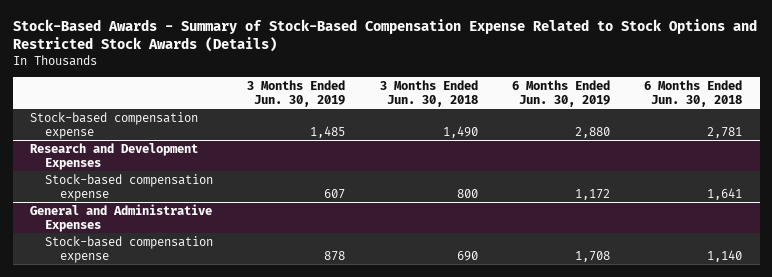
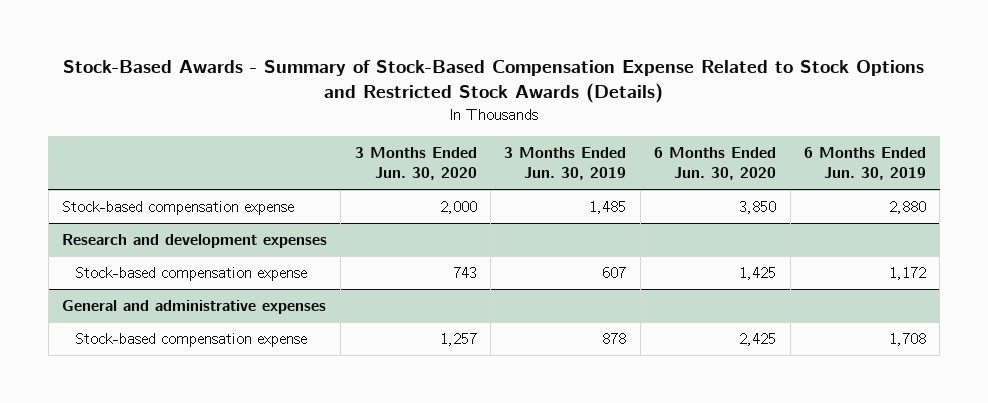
[379,79,478,107] 3 Months Ended Jun. 30, 2018 -> none
[644,79,743,107] 6 Months Ended Jun. 30, 2018 -> none
none -> [354,147,477,181] 3 Months Ended Jun. 30, 2020
none -> [654,147,777,181] 6 Months Ended Jun. 30, 2020
[29,142,198,170] Research and Development Expenses -> [61,234,327,249] Research and development expenses
[29,203,212,232] General and Administrative Expenses -> [61,300,326,315] General and administrative expenses

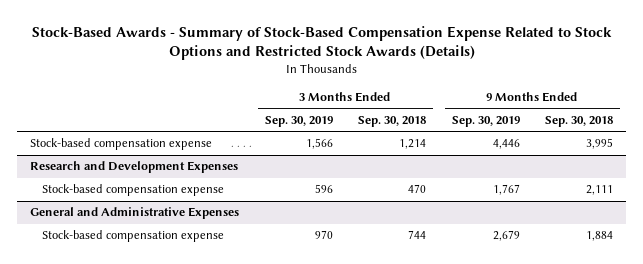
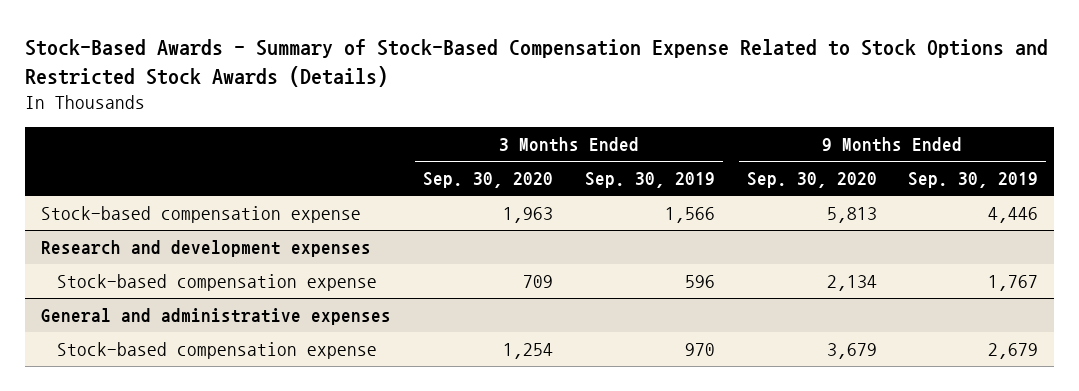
[358,115,427,127] Sep. 30, 2018 -> none
[545,115,614,127] Sep. 30, 2018 -> none
none -> [422,172,553,189] Sep. 30, 2020
none -> [746,172,877,189] Sep. 30, 2020
[30,161,239,174] Research and Development Expenses -> [40,240,371,258] Research and development expenses
[30,207,240,220] General and Administrative Expenses -> [40,308,391,326] General and administrative expenses

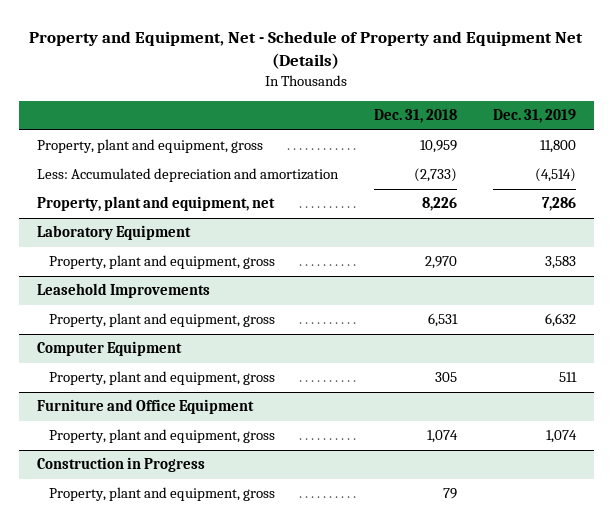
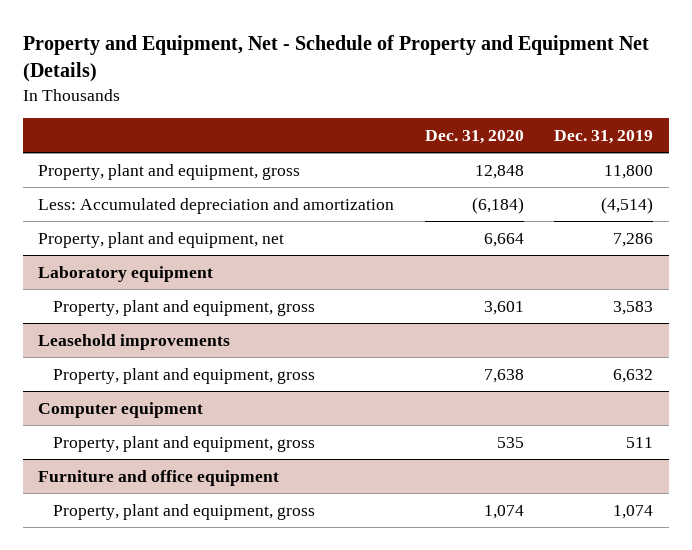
[373,109,457,124] Dec. 31, 2018 -> none
none -> [424,129,524,144] Dec. 31, 2020
[37,225,192,241] Laboratory Equipment -> [38,265,214,282] Laboratory equipment
[37,283,211,299] Leasehold Improvements -> [38,333,231,350] Leasehold improvements
[37,341,183,357] Computer Equipment -> [38,401,204,418] Computer equipment
[37,399,255,415] Furniture and Office Equipment -> [38,469,280,486] Furniture and office equipment
[37,457,206,473] Construction in Progress -> none
[48,487,275,502] Property, plant and equipment, gross -> none

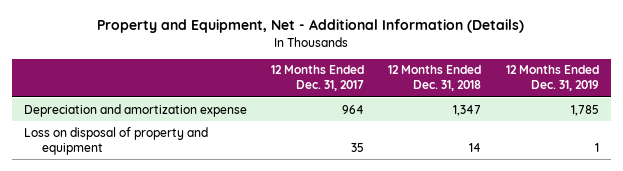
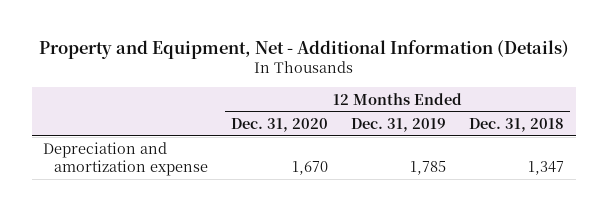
[271,65,365,92] 12 Months Ended Dec. 31, 2017 -> none
none -> [230,117,328,132] Dec. 31, 2020
[23,126,208,155] Loss on disposal of property and equipment -> none

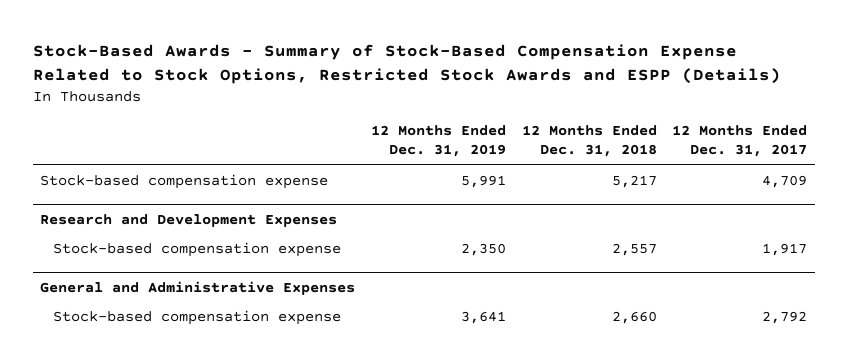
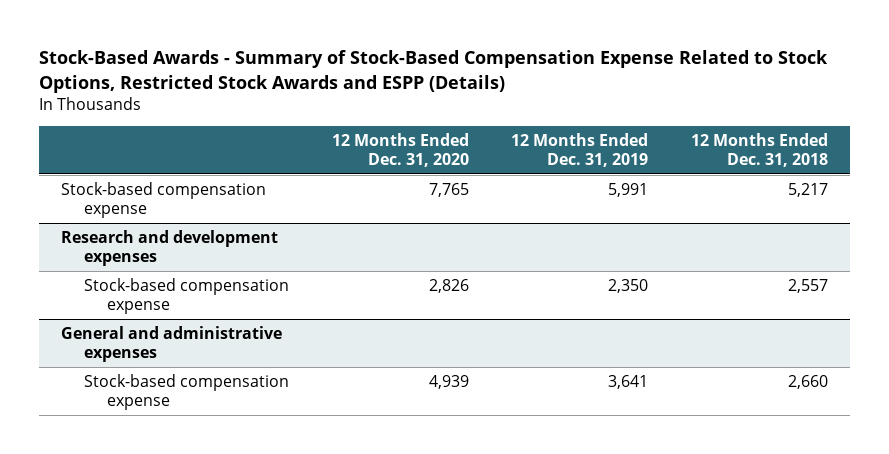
[672,125,808,158] 12 Months Ended Dec. 31, 2017 -> none
none -> [331,132,469,168] 12 Months Ended Dec. 31, 2020
[40,213,338,227] Research and Development Expenses -> [60,230,278,267] Research and development expenses
[40,280,356,295] General and Administrative Expenses -> [60,326,282,363] General and administrative expenses

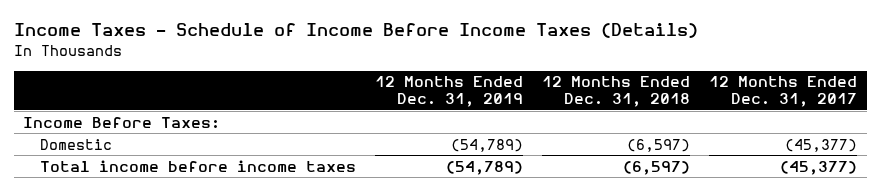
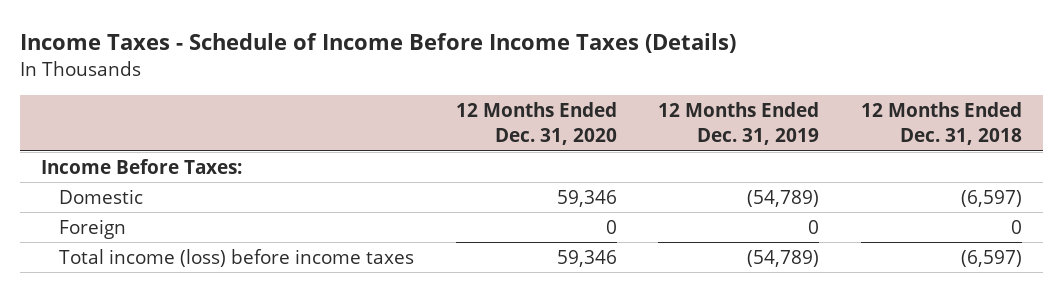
[709,76,858,108] 12 Months Ended Dec. 31, 2017 -> none
none -> [455,102,617,146] 12 Months Ended Dec. 31, 2020
none -> [58,218,126,239] Foreign
[39,159,356,172] Total income before income taxes -> [58,248,414,267] Total income (loss) before income taxes

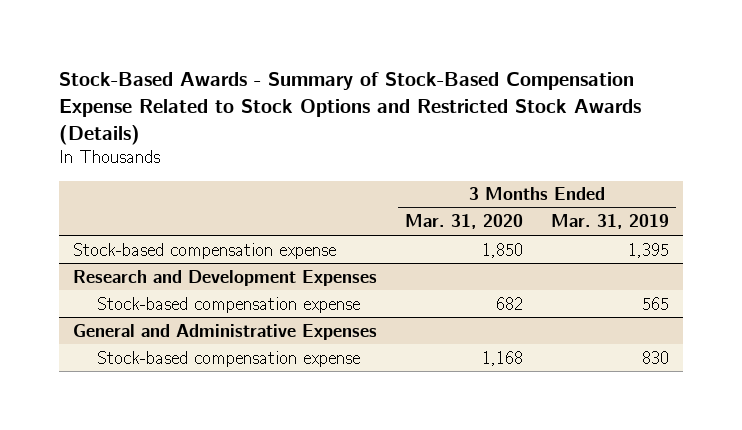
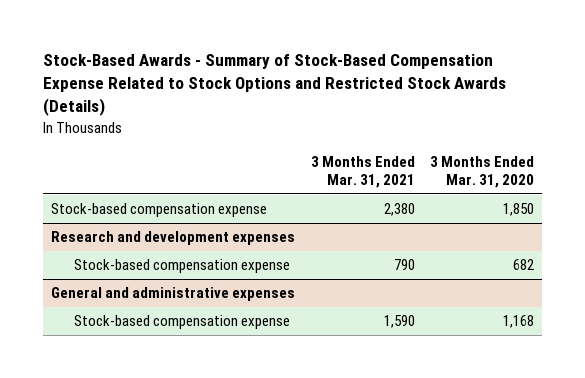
[551,214,670,230] Mar. 31, 2019 -> none
none -> [310,155,415,189] 3 Months Ended Mar. 31, 2021
[72,269,377,286] Research and Development Expenses -> [50,231,295,246] Research and development expenses
[72,323,377,340] General and Administrative Expenses -> [50,287,295,302] General and administrative expenses

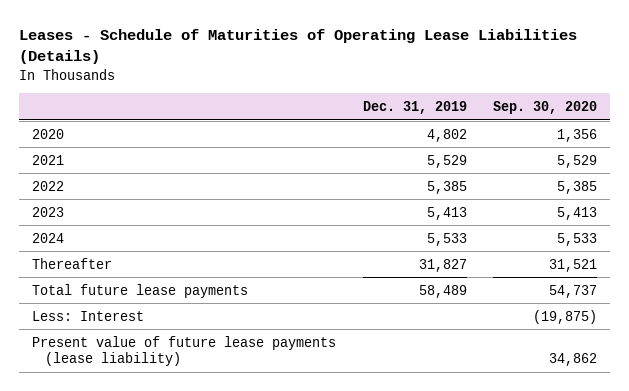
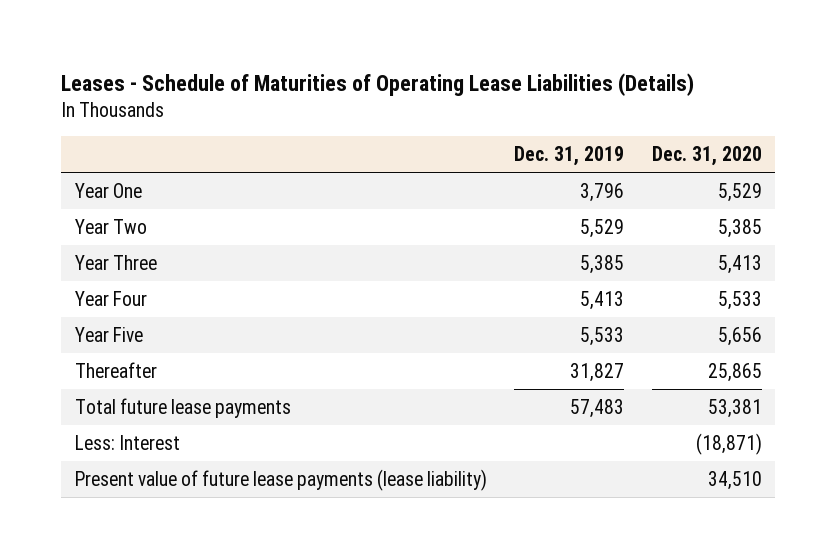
[493,101,598,115] Sep. 30, 2020 -> none
none -> [651,146,762,167] Dec. 31, 2020
[31,128,64,139] 2020 -> none
none -> [74,182,142,198] Year One
[31,154,64,165] 2021 -> [74,218,147,234] Year Two
[31,180,64,191] 2022 -> [74,254,157,270] Year Three
[31,206,64,217] 2023 -> [74,290,147,306] Year Four
[31,232,64,243] 2024 -> [74,326,143,342] Year Five
[418,284,467,298] 58,489 -> [570,398,625,418] 57,483

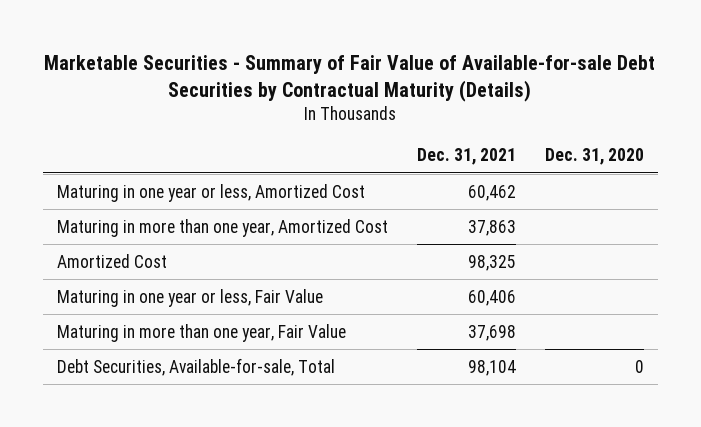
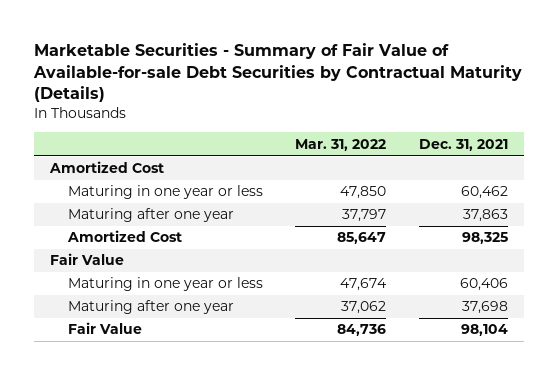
[544,148,644,166] Dec. 31, 2020 -> none
none -> [295,138,387,151] Mar. 31, 2022
none -> [49,161,165,174] Amortized Cost
[57,183,366,202] Maturing in one year or less, Amortized Cost -> [67,185,263,200] Maturing in one year or less
[57,218,389,237] Maturing in more than one year, Amortized Cost -> [67,208,234,223] Maturing after one year
none -> [50,253,125,266] Fair Value
[57,288,324,307] Maturing in one year or less, Fair Value -> [67,277,263,292] Maturing in one year or less
[57,323,347,342] Maturing in more than one year, Fair Value -> [67,300,234,315] Maturing after one year
[57,357,336,376] Debt Securities, Available-for-sale, Total -> [67,322,142,335] Fair Value

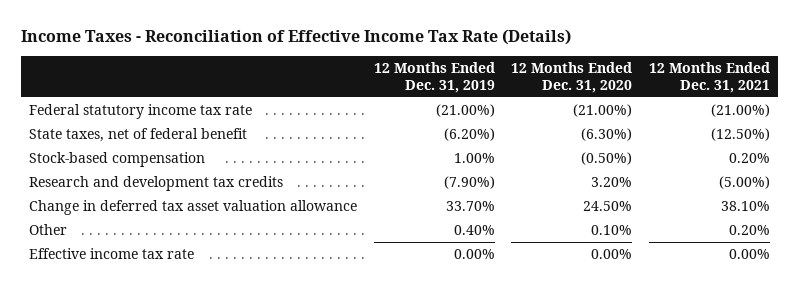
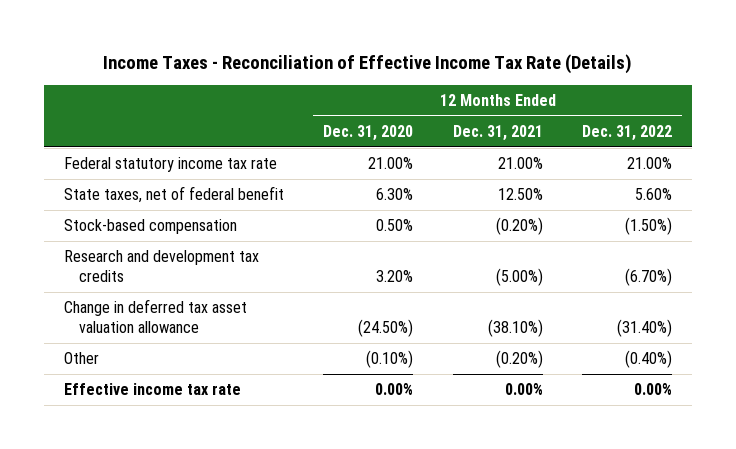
[373,61,495,94] 12 Months Ended Dec. 31, 2019 -> none
none -> [582,125,673,142] Dec. 31, 2022
[573,103,633,117] (21.00%) -> [368,157,414,170] 21.00%
[711,103,771,117] (21.00%) -> [497,157,543,170] 21.00%
[581,127,633,141] (6.30%) -> [376,188,414,201] 6.30%
[711,127,771,141] (12.50%) -> [497,188,543,201] 12.50%
[581,151,633,165] (0.50%) -> [376,219,414,232] 0.50%
[729,152,771,163] 0.20% -> [495,217,543,236] (0.20%)
[583,200,633,211] 24.50% -> [358,319,414,338] (24.50%)
[721,200,771,211] 38.10% -> [487,319,543,338] (38.10%)
[591,224,633,235] 0.10% -> [366,350,414,369] (0.10%)
[729,224,771,235] 0.20% -> [495,350,543,369] (0.20%)

